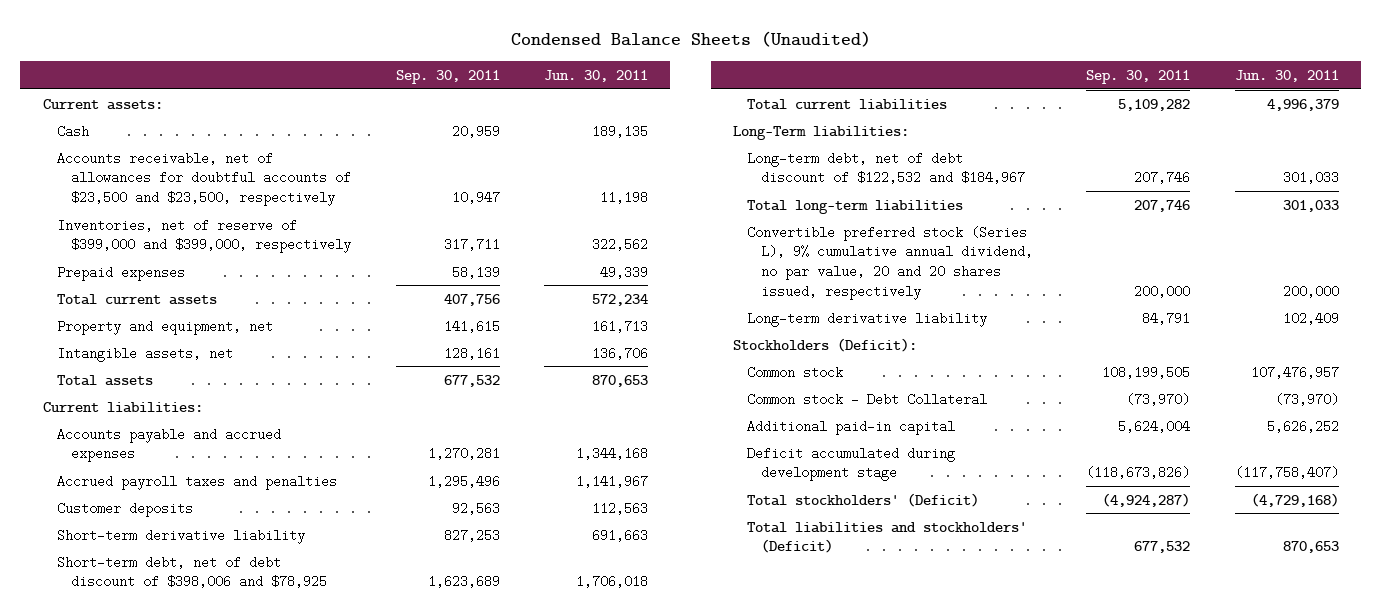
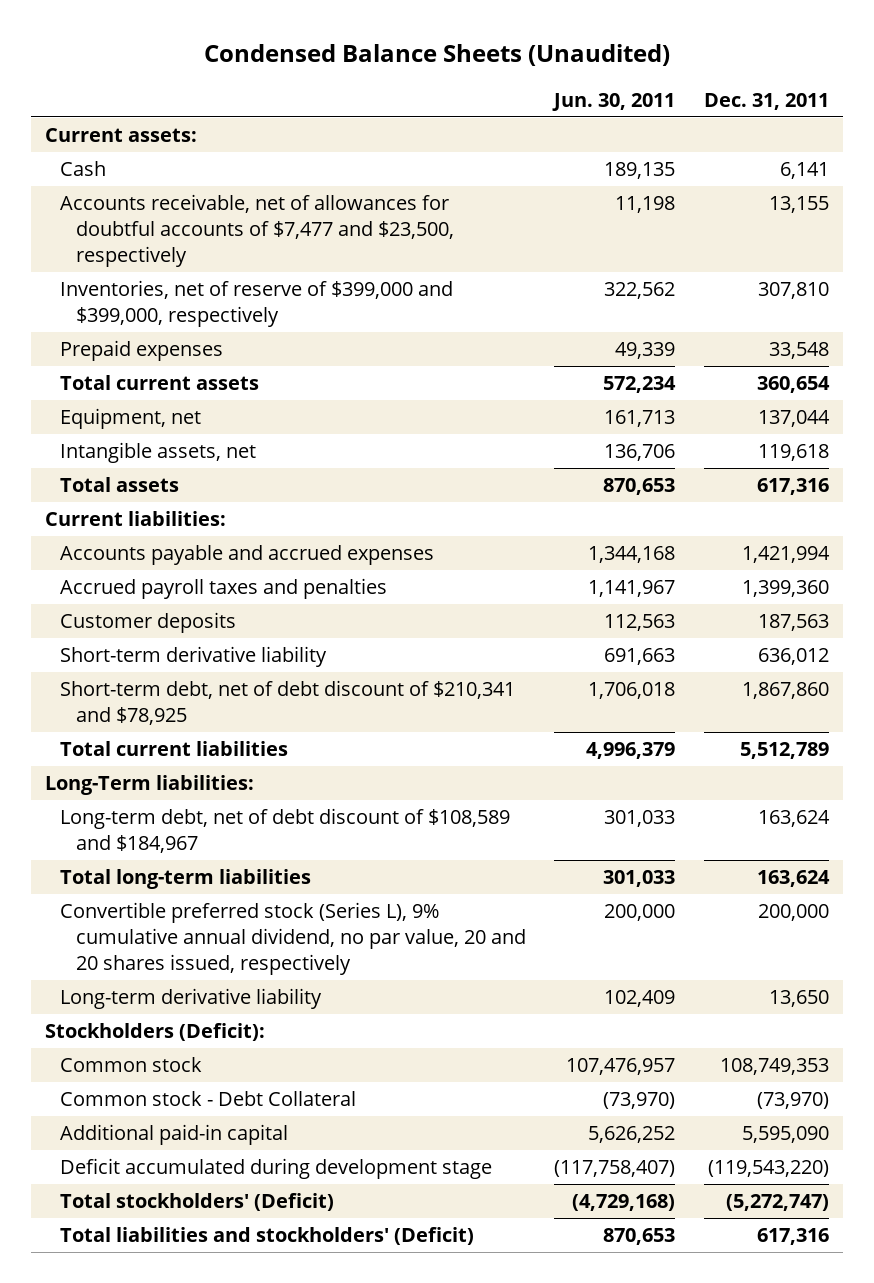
[395,70,500,85] Sep. 30, 2011 -> none
none -> [703,92,829,110] Dec. 31, 2011
[56,151,352,206] Accounts receivable, net of allowances for doubtful accounts of $23,500 and $23,500, respectively -> [60,194,454,268] Accounts receivable, net of allowances for doubtful accounts of $7,477 and $23,500, respectively
[56,319,273,335] Property and equipment, net -> [60,408,202,430] Equipment, net
[56,555,328,589] Short-term debt, net of debt discount of $398,006 and $78,925 -> [60,680,516,726] Short-term debt, net of debt discount of $210,341 and $78,925
[747,151,1026,185] Long-term debt, net of debt discount of $122,532 and $184,967 -> [60,808,511,854] Long-term debt, net of debt discount of $108,589 and $184,967

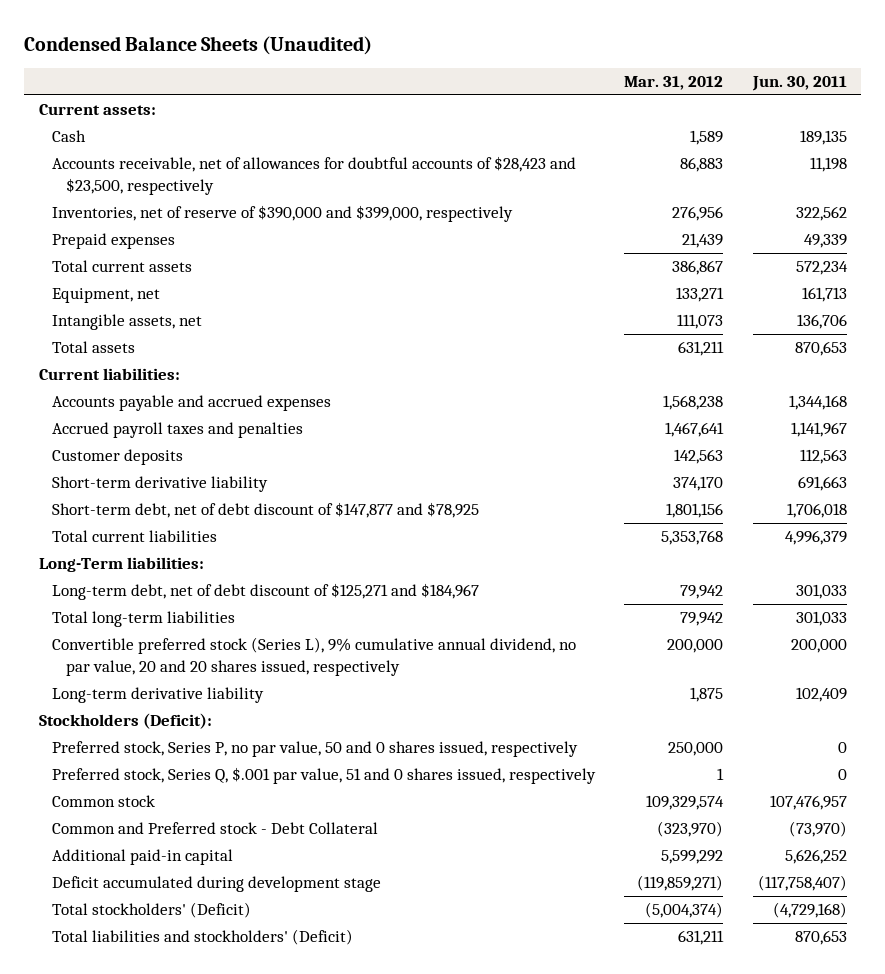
[703,92,829,110] Dec. 31, 2011 -> none
none -> [624,76,724,91] Mar. 31, 2012
[60,194,454,268] Accounts receivable, net of allowances for doubtful accounts of $7,477 and $23,500, respectively -> [52,156,577,195] Accounts receivable, net of allowances for doubtful accounts of $28,423 and $23,500, respectively
[60,280,454,328] Inventories, net of reserve of $399,000 and $399,000, respectively -> [52,205,514,223] Inventories, net of reserve of $390,000 and $399,000, respectively
[60,680,516,726] Short-term debt, net of debt discount of $210,341 and $78,925 -> [52,502,480,519] Short-term debt, net of debt discount of $147,877 and $78,925
[60,808,511,854] Long-term debt, net of debt discount of $108,589 and $184,967 -> [52,583,480,601] Long-term debt, net of debt discount of $125,271 and $184,967
none -> [52,741,579,758] Preferred stock, Series P, no par value, 50 and 0 shares issued, respectively
none -> [52,767,597,785] Preferred stock, Series Q, $.001 par value, 51 and 0 shares issued, respectively
[60,1091,357,1107] Common stock - Debt Collateral -> [52,822,379,835] Common and Preferred stock - Debt Collateral

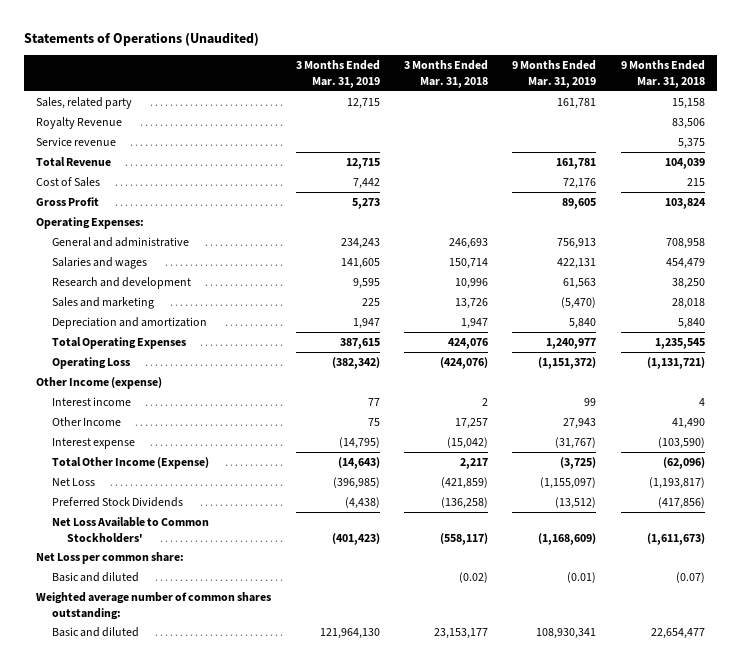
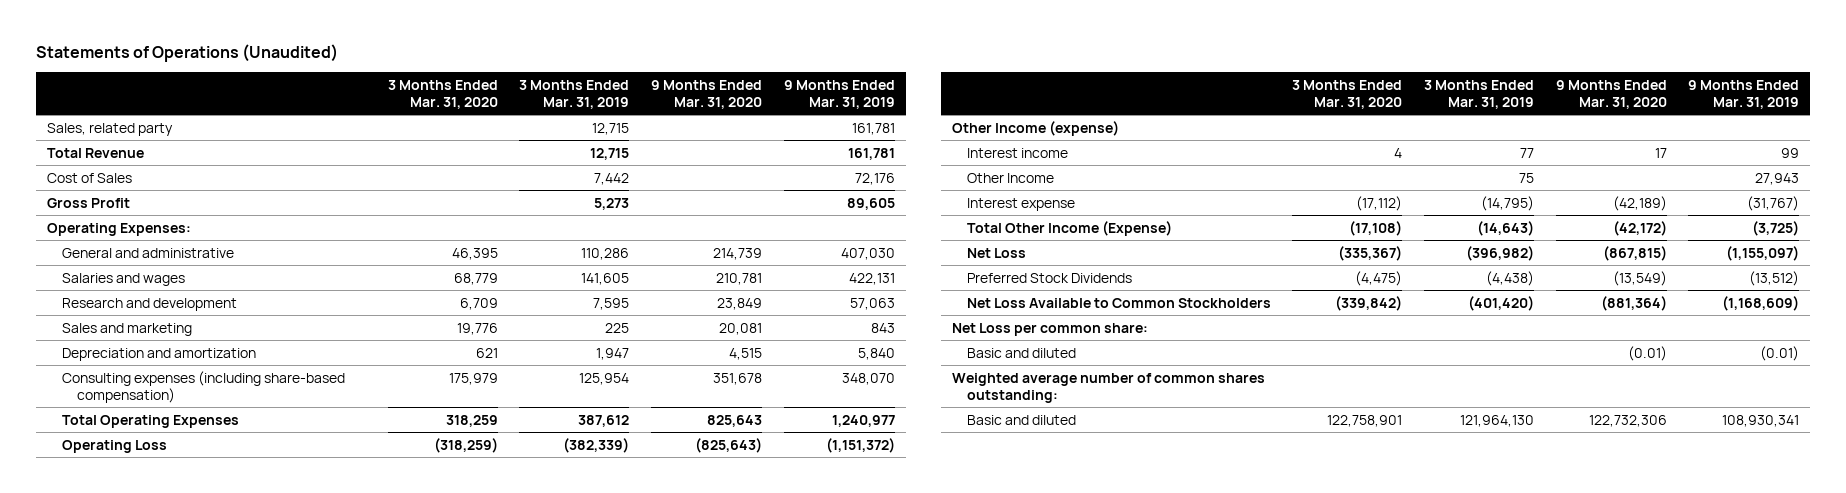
[403,60,488,88] 3 Months Ended Mar. 31, 2018 -> none
[620,60,705,88] 9 Months Ended Mar. 31, 2018 -> none
none -> [387,79,498,109] 3 Months Ended Mar. 31, 2020
none -> [651,79,763,109] 9 Months Ended Mar. 31, 2020
[36,116,123,129] Royalty Revenue -> none
[36,136,117,146] Service revenue -> none
[340,237,380,249] 234,243 -> [581,247,630,260] 110,286
[557,237,597,249] 756,913 -> [840,247,895,260] 407,030
[352,277,380,289] 9,595 -> [593,297,630,310] 7,595
[563,277,597,289] 61,563 -> [849,297,895,310] 57,063
[561,296,597,309] (5,470) -> [870,322,895,333] 843
none -> [62,370,346,404] Consulting expenses (including share-based compensation)
[339,337,380,349] 387,615 -> [578,414,630,427] 387,612
[331,356,380,369] (382,342) -> [563,437,630,453] (382,339)
[332,476,380,489] (396,985) -> [1466,245,1535,261] (396,982)
[51,516,209,543] Net Loss Available to Common Stockholders' -> [966,297,1271,308] Net Loss Available to Common Stockholders
[331,532,380,545] (401,423) -> [1468,295,1535,311] (401,420)

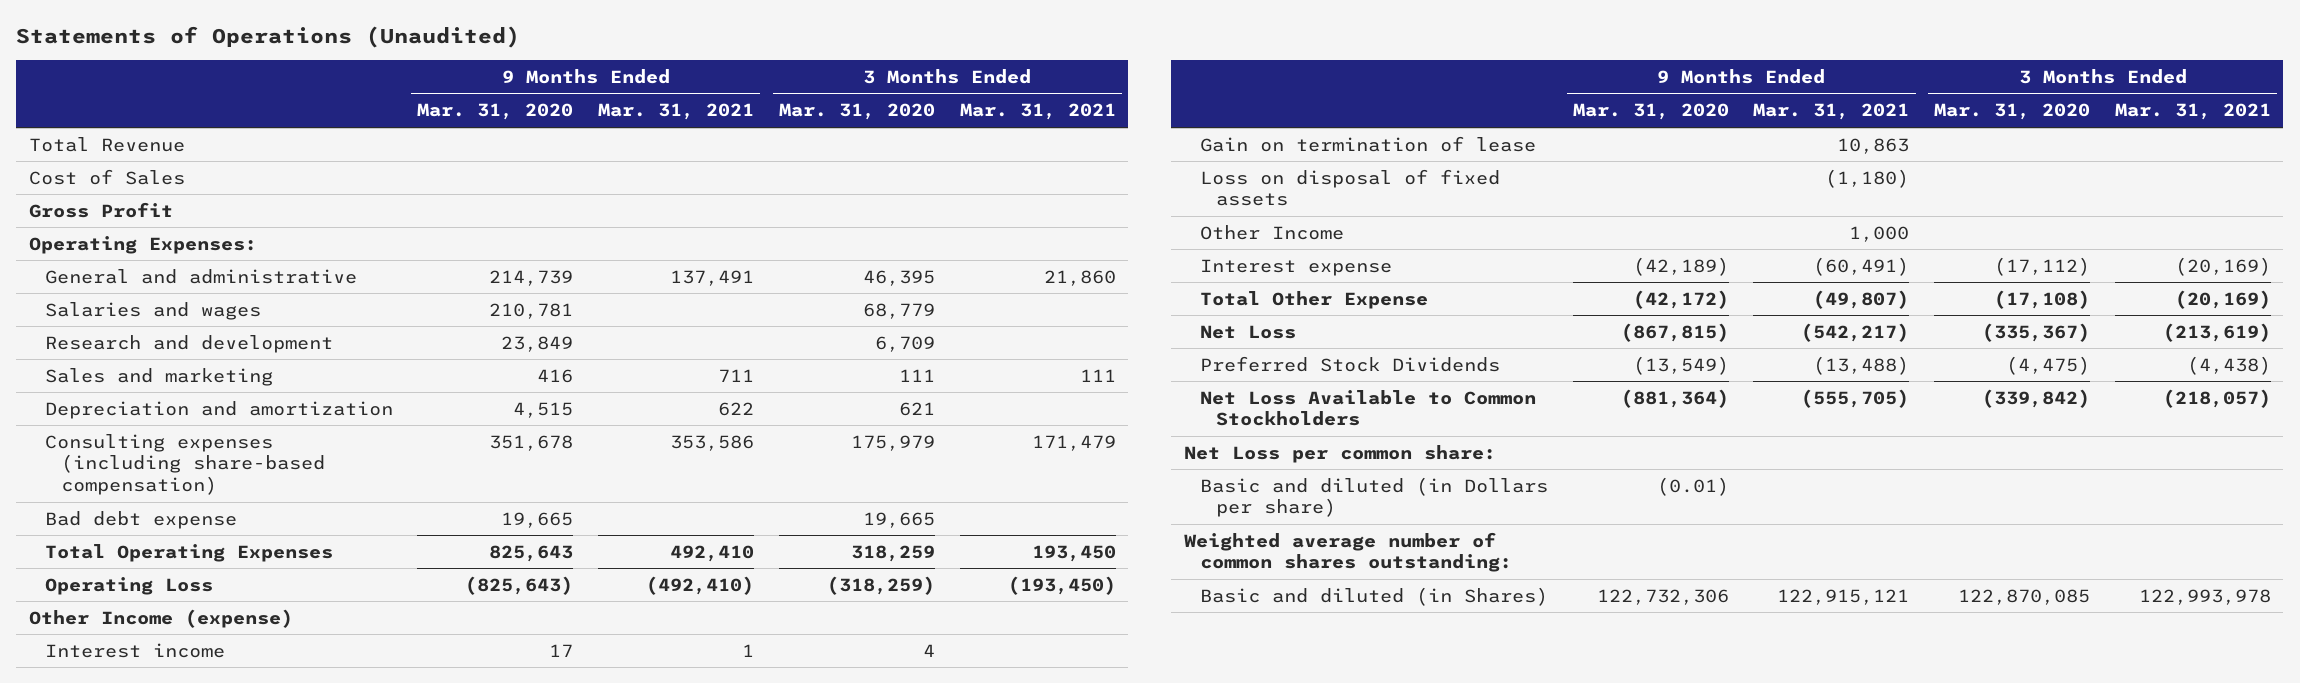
[519,79,630,109] 3 Months Ended Mar. 31, 2019 -> none
[783,79,895,109] 9 Months Ended Mar. 31, 2019 -> none
none -> [598,103,755,121] Mar. 31, 2021
none -> [959,103,1116,121] Mar. 31, 2021
[46,122,173,136] Sales, related party -> none
[456,322,498,335] 19,776 -> [899,368,936,382] 111
[719,322,763,335] 20,081 -> [537,368,574,383] 416
none -> [44,510,237,529] Bad debt expense
none -> [1199,135,1536,152] Gain on termination of lease
none -> [1199,168,1500,207] Loss on disposal of fixed assets
[966,220,1172,236] Total Other Income (Expense) -> [1199,290,1428,309] Total Other Expense
[966,347,1076,358] Basic and diluted -> [1199,476,1548,518] Basic and diluted (in Dollars per share)
[966,414,1076,425] Basic and diluted -> [1199,586,1548,606] Basic and diluted (in Shares)
[1327,414,1403,427] 122,758,901 -> [1958,588,2091,605] 122,870,085

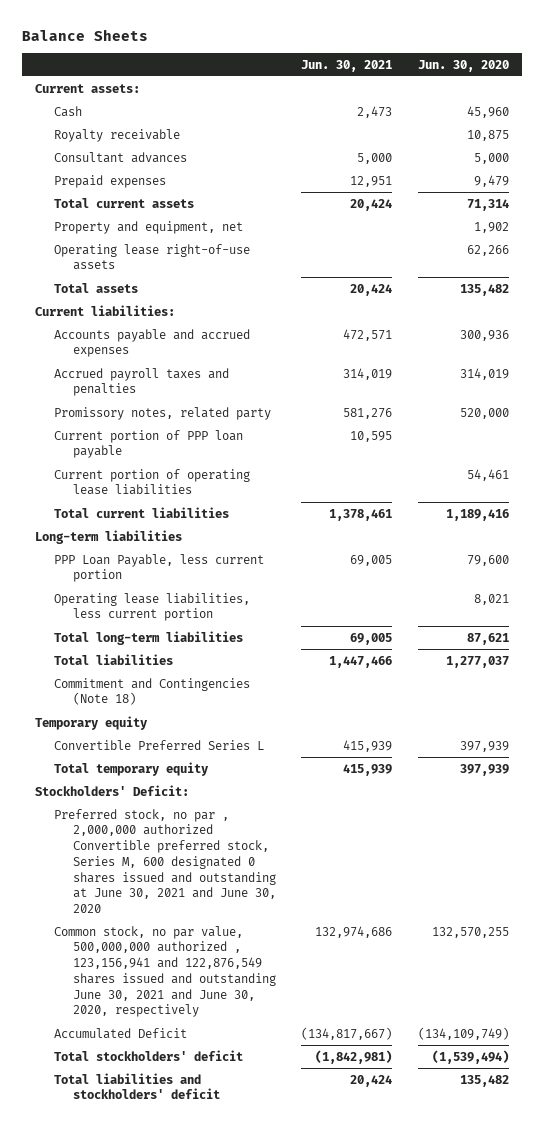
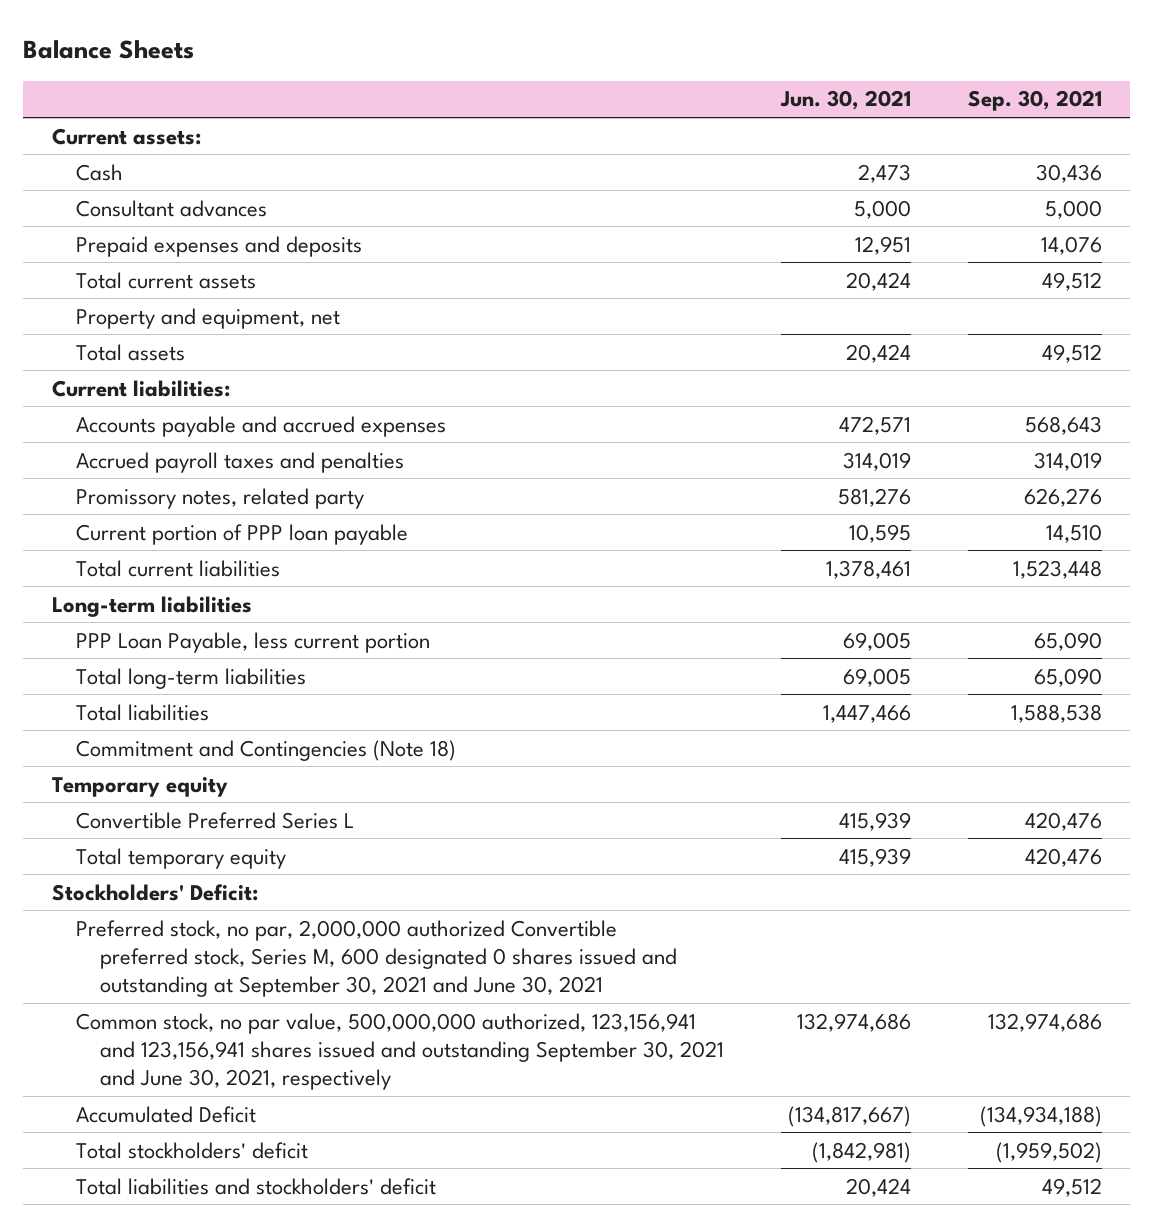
[418,59,510,72] Jun. 30, 2020 -> none
none -> [967,90,1102,112] Sep. 30, 2021
[53,128,180,142] Royalty receivable -> none
[53,174,166,188] Prepaid expenses -> [76,235,363,257] Prepaid expenses and deposits
[53,243,250,271] Operating lease right-of-use assets -> none
[53,468,250,496] Current portion of operating lease liabilities -> none
[53,592,250,622] Operating lease liabilities, less current portion -> none
[53,808,276,914] Preferred stock, no par , 2,000,000 authorized Convertible preferred stock, Series M, 600 designated 0 shares issued and outstanding at June 30, 2021 and June 30, 2020 -> [76,919,678,998] Preferred stock, no par, 2,000,000 authorized Convertible preferred stock, Series M, 600 designated 0 shares issued and outstanding at September 30, 2021 and June 30, 2021
[53,925,276,1018] Common stock, no par value, 500,000,000 authorized , 123,156,941 and 122,876,549 shares issued and outstanding June 30, 2021 and June 30, 2020, respectively -> [76,1012,725,1091] Common stock, no par value, 500,000,000 authorized, 123,156,941 and 123,156,941 shares issued and outstanding September 30, 2021 and June 30, 2021, respectively

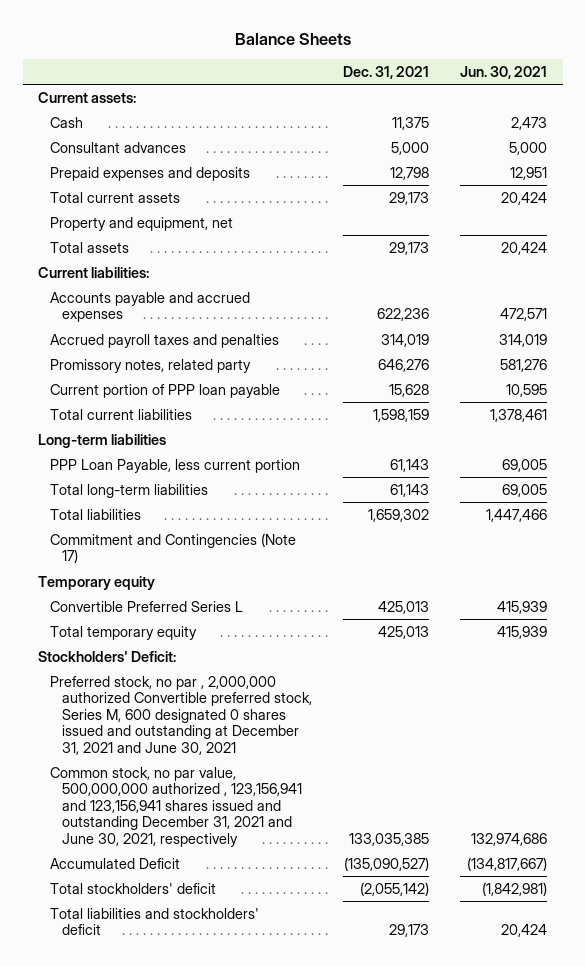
[967,90,1102,112] Sep. 30, 2021 -> none
none -> [343,65,430,79] Dec. 31, 2021
[76,739,457,761] Commitment and Contingencies (Note 18) -> [50,532,297,564] Commitment and Contingencies (Note 17)
[76,919,678,998] Preferred stock, no par, 2,000,000 authorized Convertible preferred stock, Series M, 600 designated 0 shares issued and outstanding at September 30, 2021 and June 30, 2021 -> [50,675,313,755] Preferred stock, no par , 2,000,000 authorized Convertible preferred stock, Series M, 600 designated 0 shares issued and outstanding at December 31, 2021 and June 30, 2021
[76,1012,725,1091] Common stock, no par value, 500,000,000 authorized, 123,156,941 and 123,156,941 shares issued and outstanding September 30, 2021 and June 30, 2021, respectively -> [50,766,303,847] Common stock, no par value, 500,000,000 authorized , 123,156,941 and 123,156,941 shares issued and outstanding December 31, 2021 and June 30, 2021, respectively

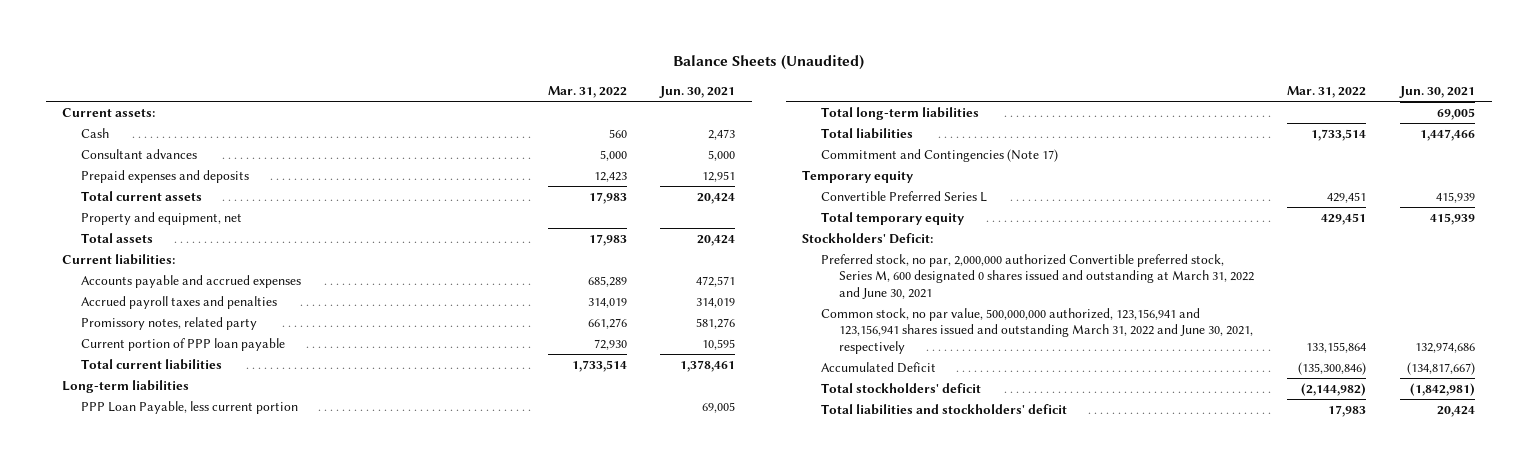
[234,32,351,45] Balance Sheets -> [672,55,864,71] Balance Sheets (Unaudited)
[343,65,430,79] Dec. 31, 2021 -> none
none -> [547,85,627,98] Mar. 31, 2022
[50,675,313,755] Preferred stock, no par , 2,000,000 authorized Convertible preferred stock, Series M, 600 designated 0 shares issued and outstanding at December 31, 2021 and June 30, 2021 -> [820,254,1254,299] Preferred stock, no par, 2,000,000 authorized Convertible preferred stock, Series M, 600 designated 0 shares issued and outstanding at March 31, 2022 and June 30, 2021
[50,766,303,847] Common stock, no par value, 500,000,000 authorized , 123,156,941 and 123,156,941 shares issued and outstanding December 31, 2021 and June 30, 2021, respectively -> [820,308,1253,354] Common stock, no par value, 500,000,000 authorized, 123,156,941 and 123,156,941 shares issued and outstanding March 31, 2022 and June 30, 2021, respectively

